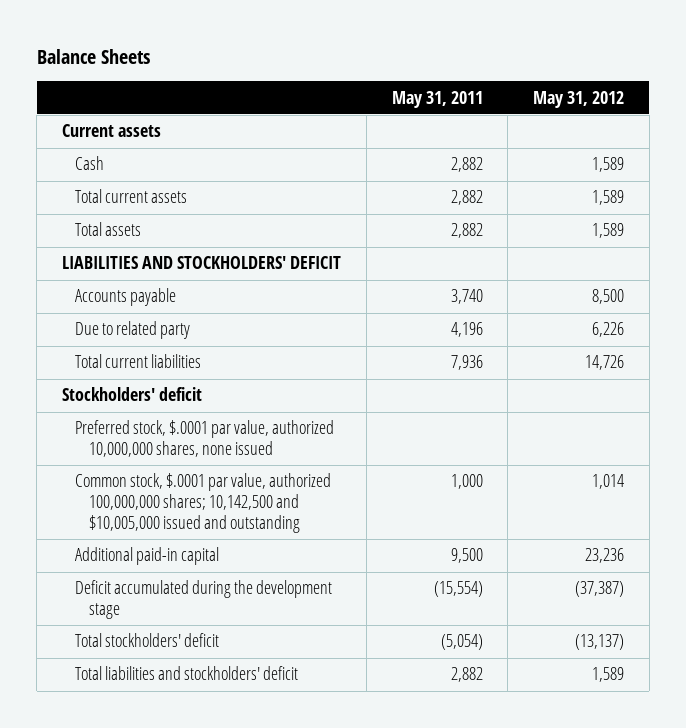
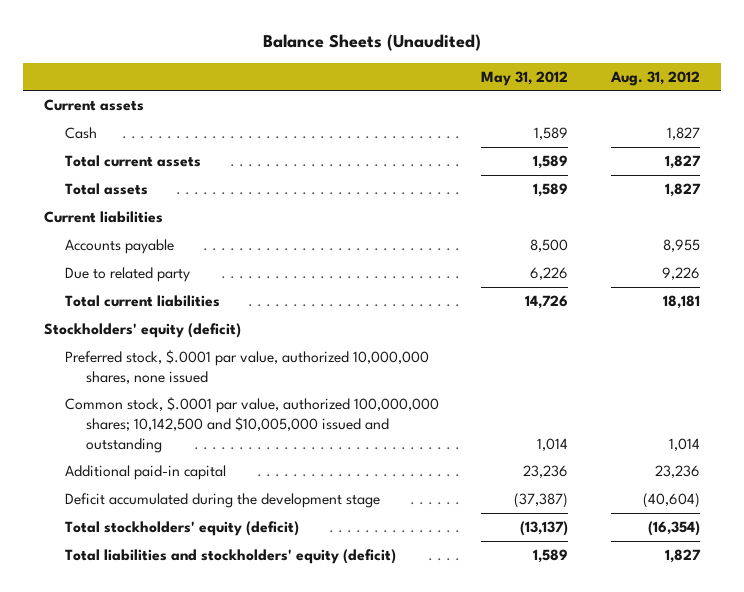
[36,48,150,64] Balance Sheets -> [262,34,481,52] Balance Sheets (Unaudited)
[391,90,483,108] May 31, 2011 -> none
none -> [609,70,700,86] Aug. 31, 2012
[62,256,342,270] LIABILITIES AND STOCKHOLDERS' DEFICIT -> none
none -> [44,210,164,223] Current liabilities
[62,387,203,402] Stockholders' deficit -> [44,322,242,338] Stockholders' equity (deficit)
[75,633,220,648] Total stockholders' deficit -> [65,520,300,536] Total stockholders' equity (deficit)
[75,666,299,681] Total liabilities and stockholders' deficit -> [65,548,397,564] Total liabilities and stockholders' equity (deficit)

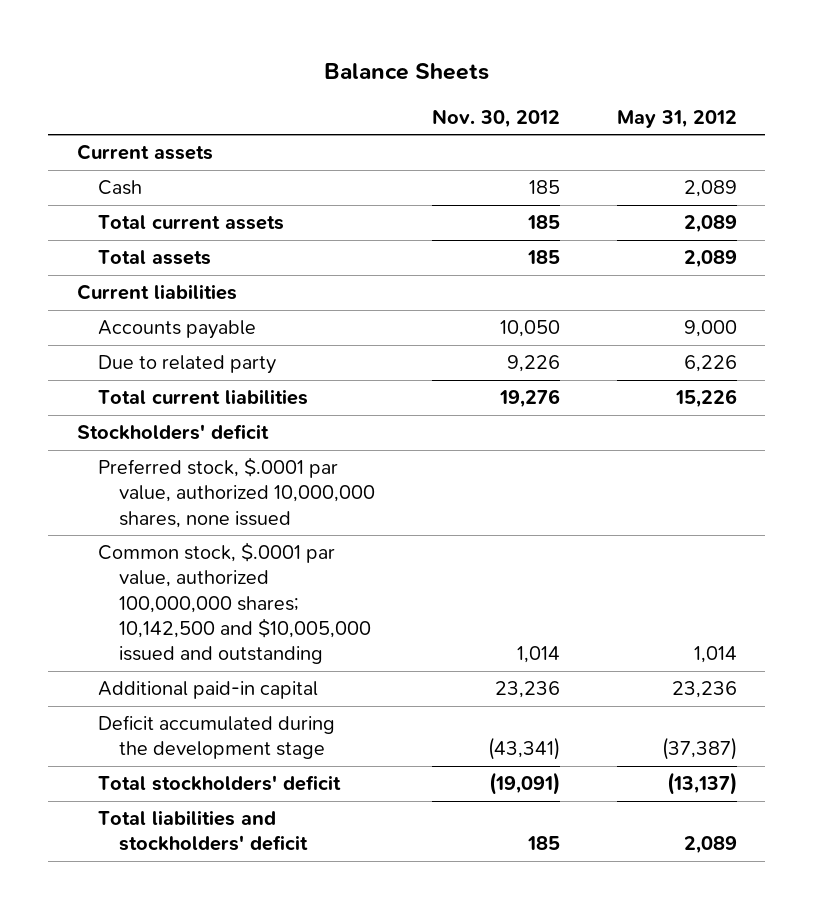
[262,34,481,52] Balance Sheets (Unaudited) -> [323,63,489,81] Balance Sheets
[609,70,700,86] Aug. 31, 2012 -> none
none -> [431,108,560,128] Nov. 30, 2012
[534,126,569,140] 1,589 -> [683,180,737,198] 2,089
[533,154,569,169] 1,589 -> [683,215,737,234] 2,089
[533,182,569,197] 1,589 -> [683,250,737,269] 2,089
[530,238,569,252] 8,500 -> [683,320,737,338] 9,000
[525,294,569,309] 14,726 -> [674,389,737,409] 15,226
[44,322,242,338] Stockholders' equity (deficit) -> [76,424,269,441] Stockholders' deficit
[65,520,300,536] Total stockholders' equity (deficit) -> [97,775,341,792] Total stockholders' deficit
[65,548,397,564] Total liabilities and stockholders' equity (deficit) -> [97,810,308,852] Total liabilities and stockholders' deficit
[533,548,569,563] 1,589 -> [683,836,737,855] 2,089

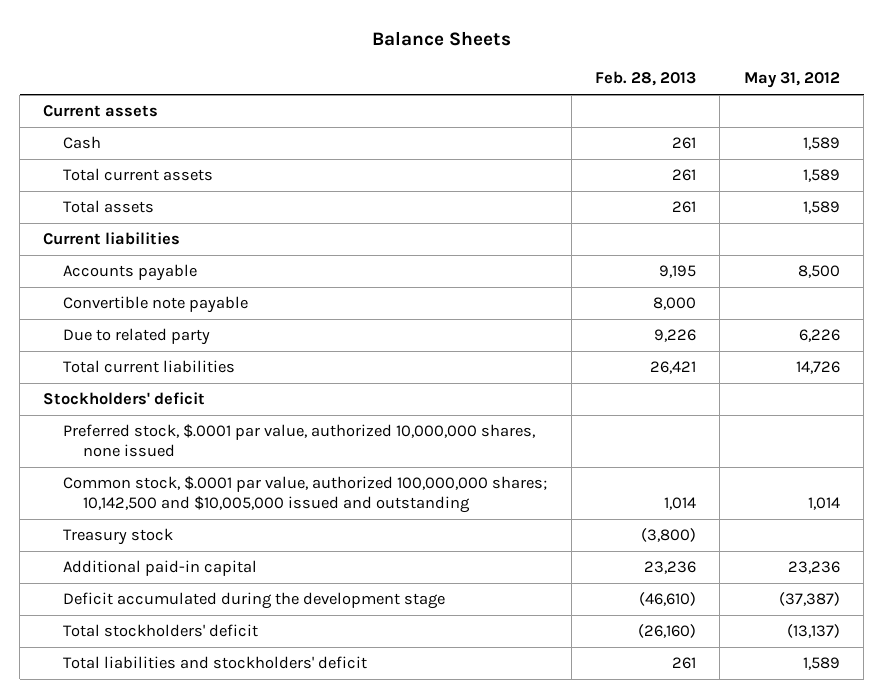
[431,108,560,128] Nov. 30, 2012 -> none
none -> [594,71,696,87] Feb. 28, 2013
[683,180,737,198] 2,089 -> [802,137,840,151] 1,589
[683,215,737,234] 2,089 -> [802,169,840,183] 1,589
[683,250,737,269] 2,089 -> [802,201,840,215] 1,589
[683,320,737,338] 9,000 -> [797,265,840,279] 8,500
none -> [63,296,249,314] Convertible note payable
[674,389,737,409] 15,226 -> [795,361,840,375] 14,726
none -> [63,528,174,546] Treasury stock
[683,836,737,855] 2,089 -> [802,657,840,671] 1,589

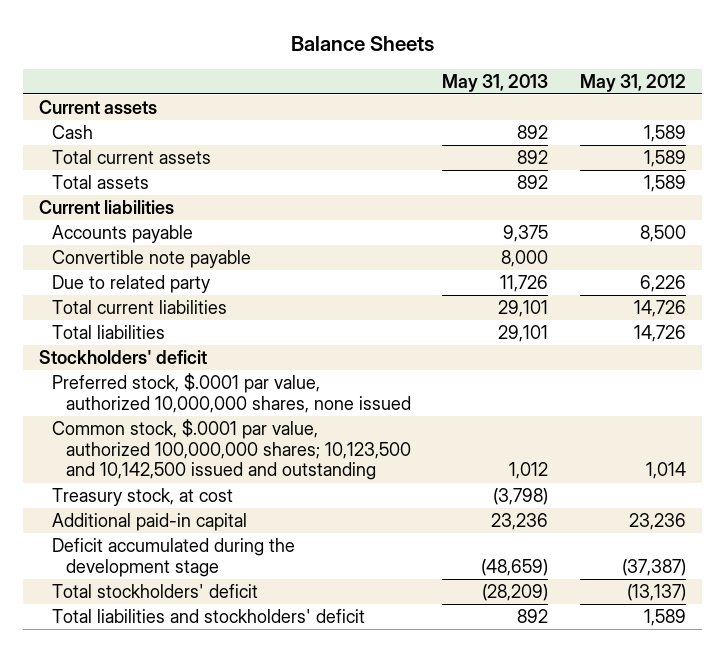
[594,71,696,87] Feb. 28, 2013 -> none
none -> [442,73,549,92] May 31, 2013
none -> [52,325,166,340] Total liabilities
[63,476,548,514] Common stock, $.0001 par value, authorized 100,000,000 shares; 10,142,500 and $10,005,000 issued and outstanding -> [52,419,411,481] Common stock, $.0001 par value, authorized 100,000,000 shares; 10,123,500 and 10,142,500 issued and outstanding
[63,528,174,546] Treasury stock -> [52,488,234,507] Treasury stock, at cost

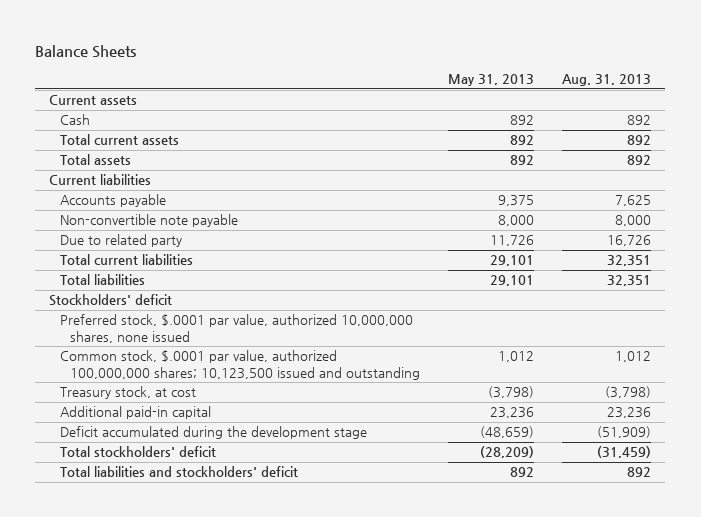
[580,73,687,92] May 31, 2012 -> none
none -> [562,74,652,87] Aug. 31, 2013
[52,250,252,269] Convertible note payable -> [59,214,238,228] Non-convertible note payable
[52,419,411,481] Common stock, $.0001 par value, authorized 100,000,000 shares; 10,123,500 and 10,142,500 issued and outstanding -> [59,350,421,380] Common stock, $.0001 par value, authorized 100,000,000 shares; 10,123,500 issued and outstanding

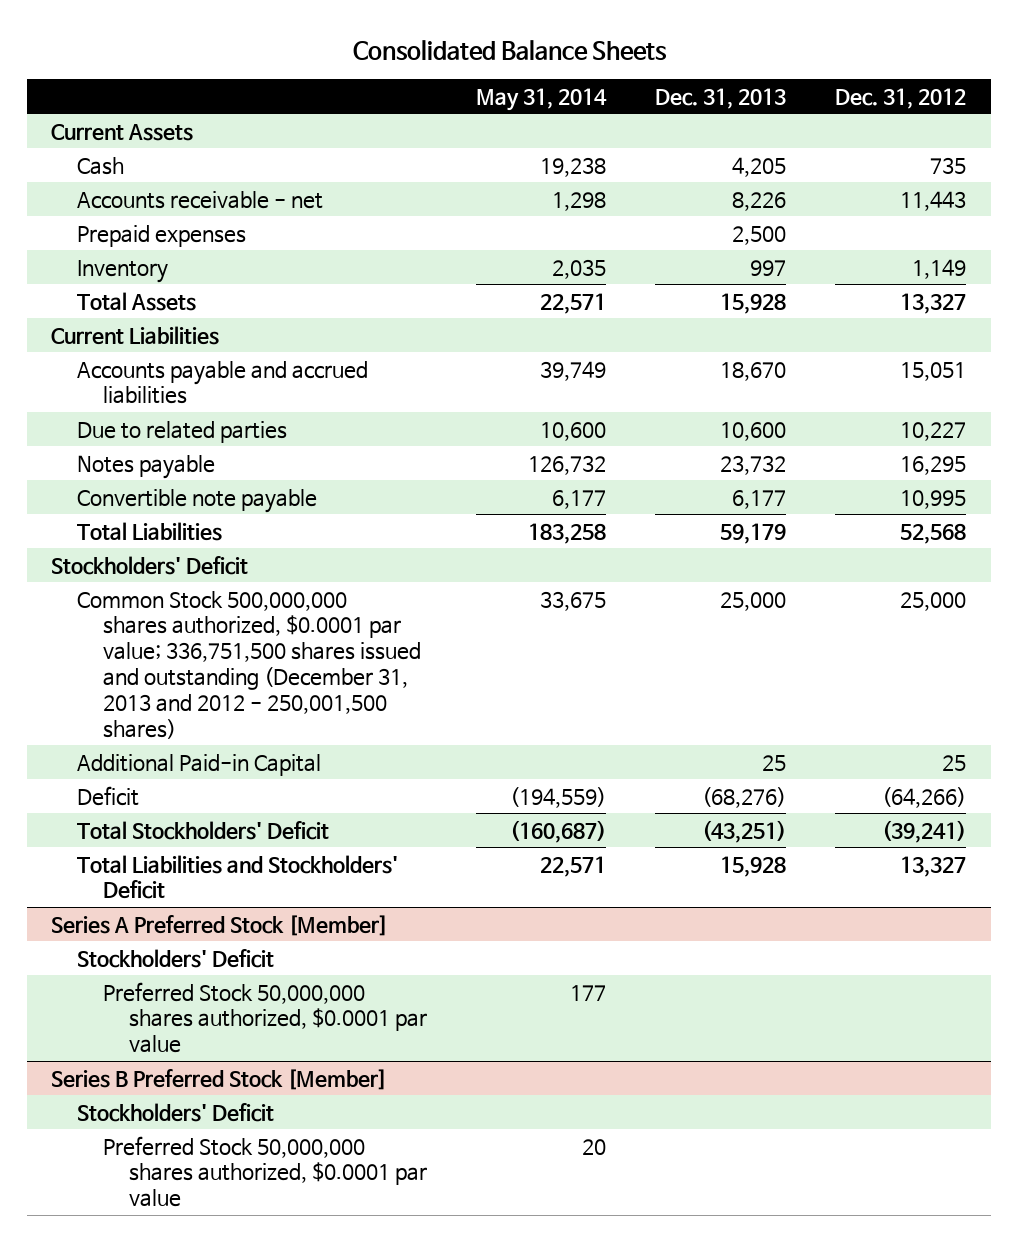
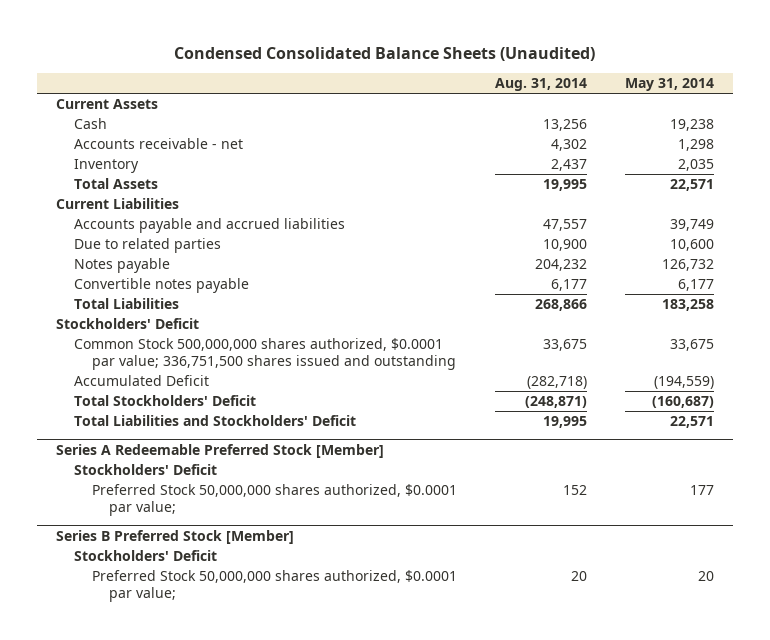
[352,39,667,61] Consolidated Balance Sheets -> [174,46,596,61] Condensed Consolidated Balance Sheets (Unaudited)
[655,87,787,109] Dec. 31, 2013 -> none
[835,87,967,109] Dec. 31, 2012 -> none
none -> [494,78,587,92] Aug. 31, 2014
[77,224,247,247] Prepaid expenses -> none
[77,488,318,513] Convertible note payable -> [73,278,249,294] Convertible notes payable
[77,753,322,776] Additional Paid-in Capital -> none
[77,590,422,739] Common Stock 500,000,000 shares authorized, $0.0001 par value; 336,751,500 shares issued and outstanding (December 31, 2013 and 2012 - 250,001,500 shares) -> [73,338,456,370] Common Stock 500,000,000 shares authorized, $0.0001 par value; 336,751,500 shares issued and outstanding
[77,785,140,806] Deficit -> [73,375,209,387] Accumulated Deficit
[51,914,389,936] Series A Preferred Stock [Member] -> [56,443,385,458] Series A Redeemable Preferred Stock [Member]
[103,981,427,1054] Preferred Stock 50,000,000 shares authorized, $0.0001 par value -> [91,484,457,516] Preferred Stock 50,000,000 shares authorized, $0.0001 par value;
[103,1135,427,1208] Preferred Stock 50,000,000 shares authorized, $0.0001 par value -> [91,570,457,602] Preferred Stock 50,000,000 shares authorized, $0.0001 par value;

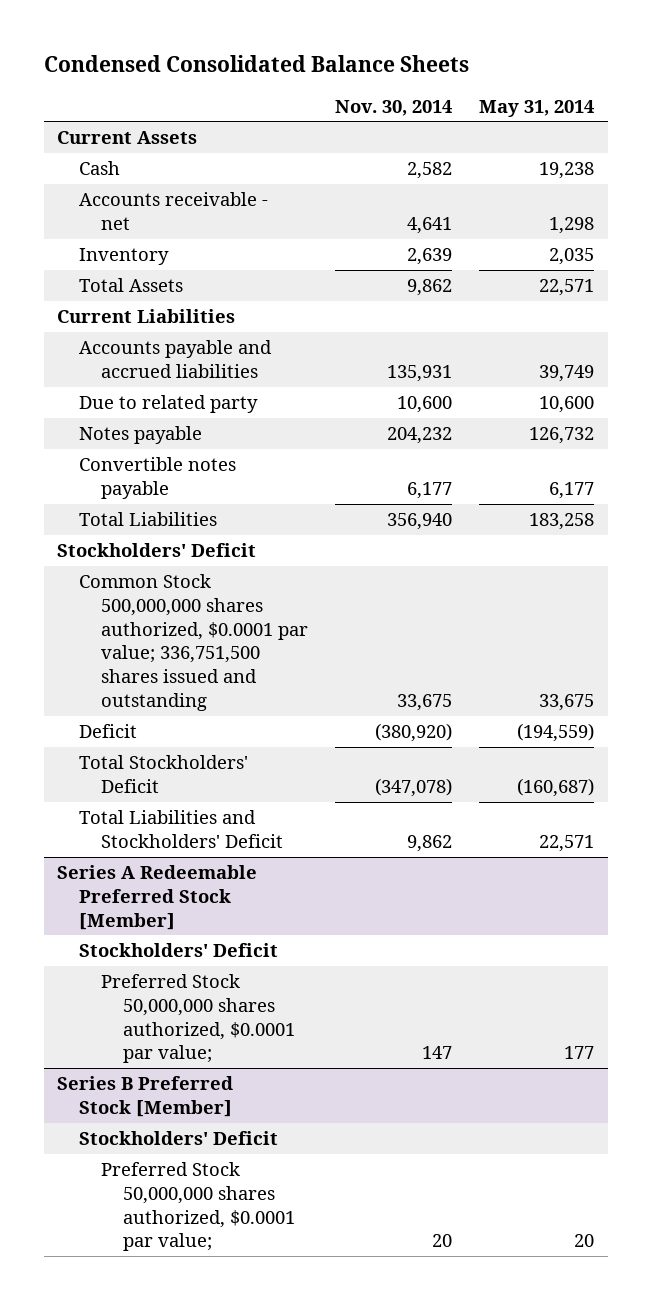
[174,46,596,61] Condensed Consolidated Balance Sheets (Unaudited) -> [43,55,469,73] Condensed Consolidated Balance Sheets
[494,78,587,92] Aug. 31, 2014 -> none
none -> [335,99,453,116] Nov. 30, 2014
[73,238,221,254] Due to related parties -> [79,395,259,414] Due to related party
[73,375,209,387] Accumulated Deficit -> [79,724,138,739] Deficit

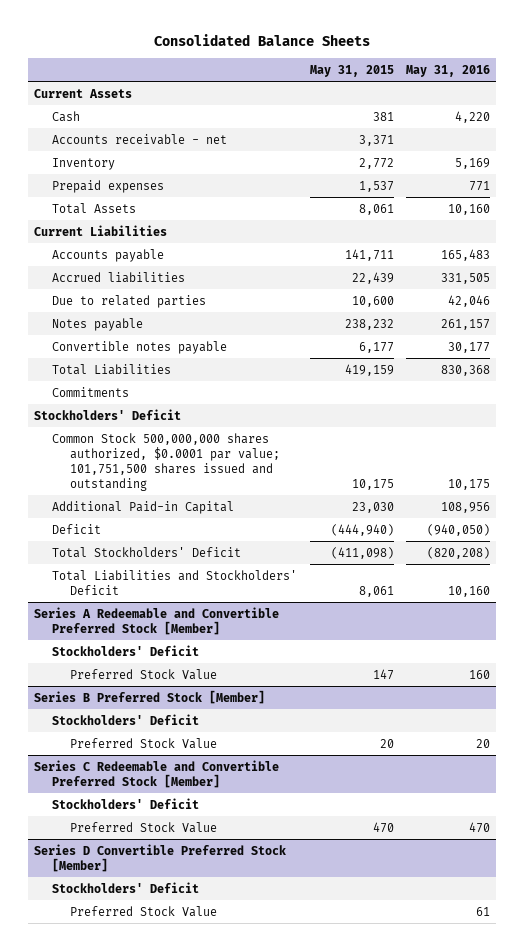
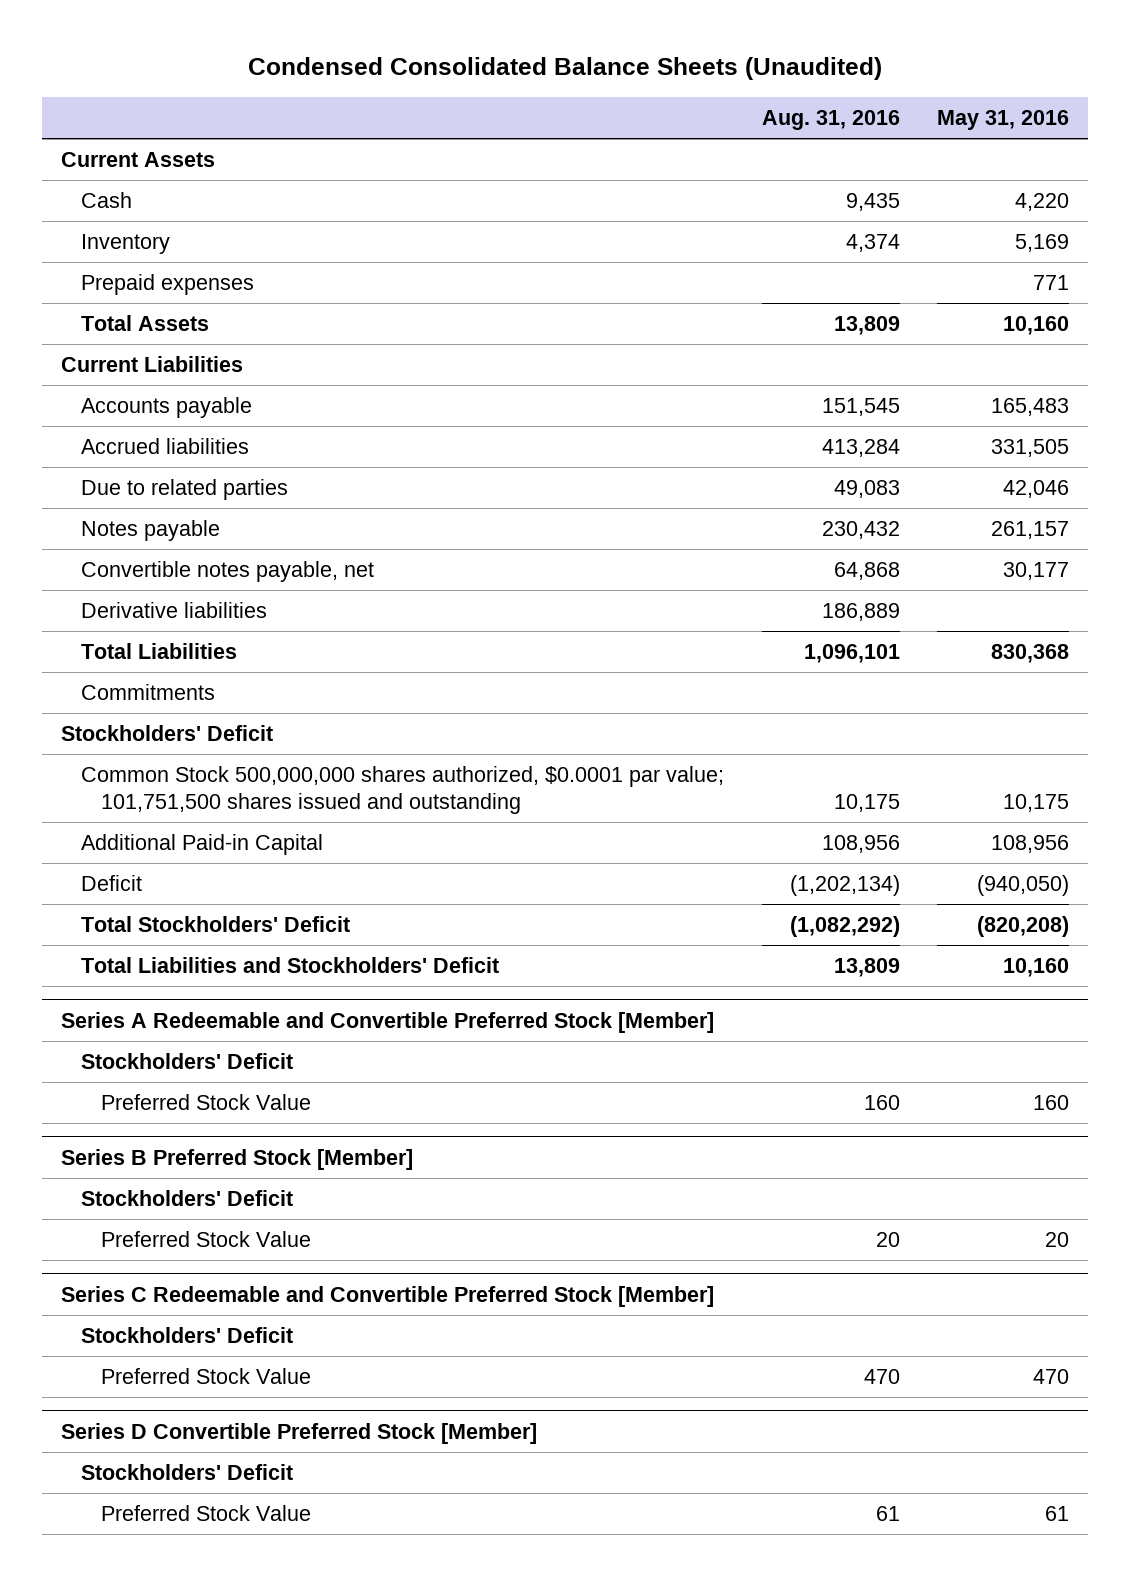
[154,34,371,47] Consolidated Balance Sheets -> [248,57,883,81] Condensed Consolidated Balance Sheets (Unaudited)
[309,64,394,77] May 31, 2015 -> none
none -> [761,109,900,130] Aug. 31, 2016
[52,133,228,145] Accounts receivable - net -> none
[52,340,228,354] Convertible notes payable -> [80,561,374,583] Convertible notes payable, net
none -> [80,602,267,619] Derivative liabilities

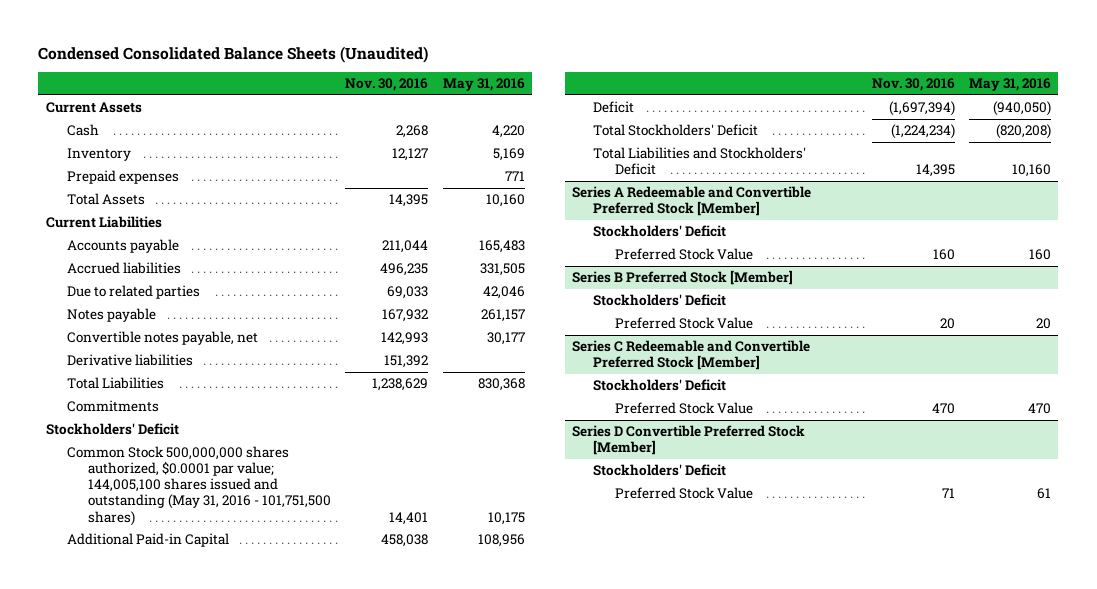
[761,109,900,130] Aug. 31, 2016 -> none
none -> [345,78,429,92] Nov. 30, 2016
[80,766,724,815] Common Stock 500,000,000 shares authorized, $0.0001 par value; 101,751,500 shares issued and outstanding -> [66,446,331,526] Common Stock 500,000,000 shares authorized, $0.0001 par value; 144,005,100 shares issued and outstanding (May 31, 2016 - 101,751,500 shares)

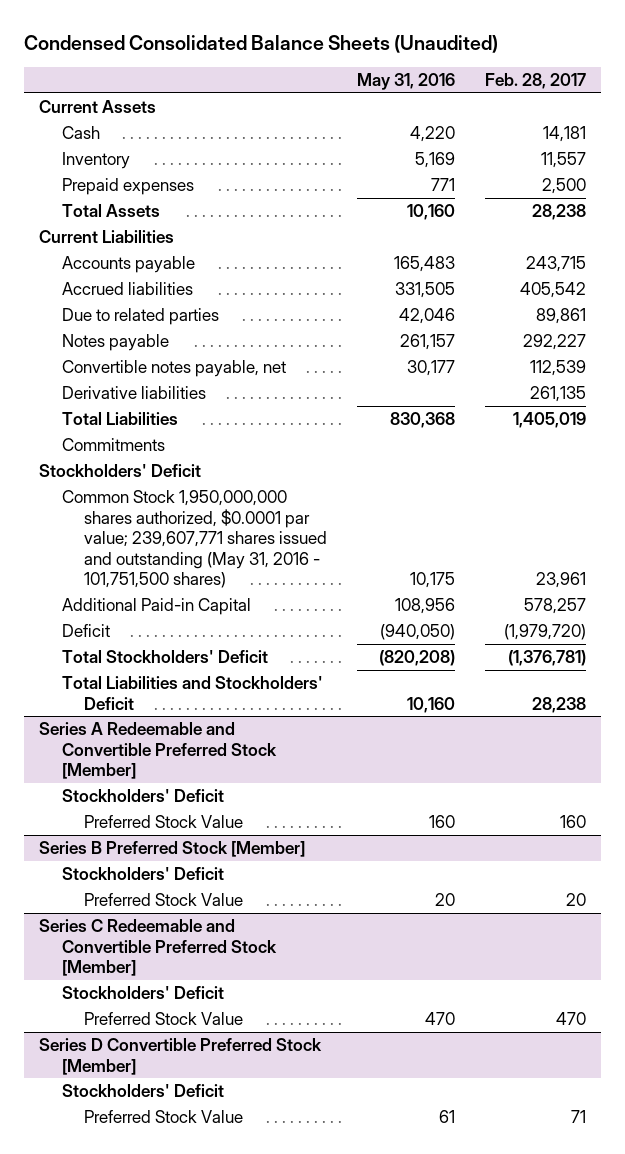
[345,78,429,92] Nov. 30, 2016 -> none
none -> [485,73,587,90] Feb. 28, 2017
[66,446,331,526] Common Stock 500,000,000 shares authorized, $0.0001 par value; 144,005,100 shares issued and outstanding (May 31, 2016 - 101,751,500 shares) -> [61,489,327,589] Common Stock 1,950,000,000 shares authorized, $0.0001 par value; 239,607,771 shares issued and outstanding (May 31, 2016 - 101,751,500 shares)

